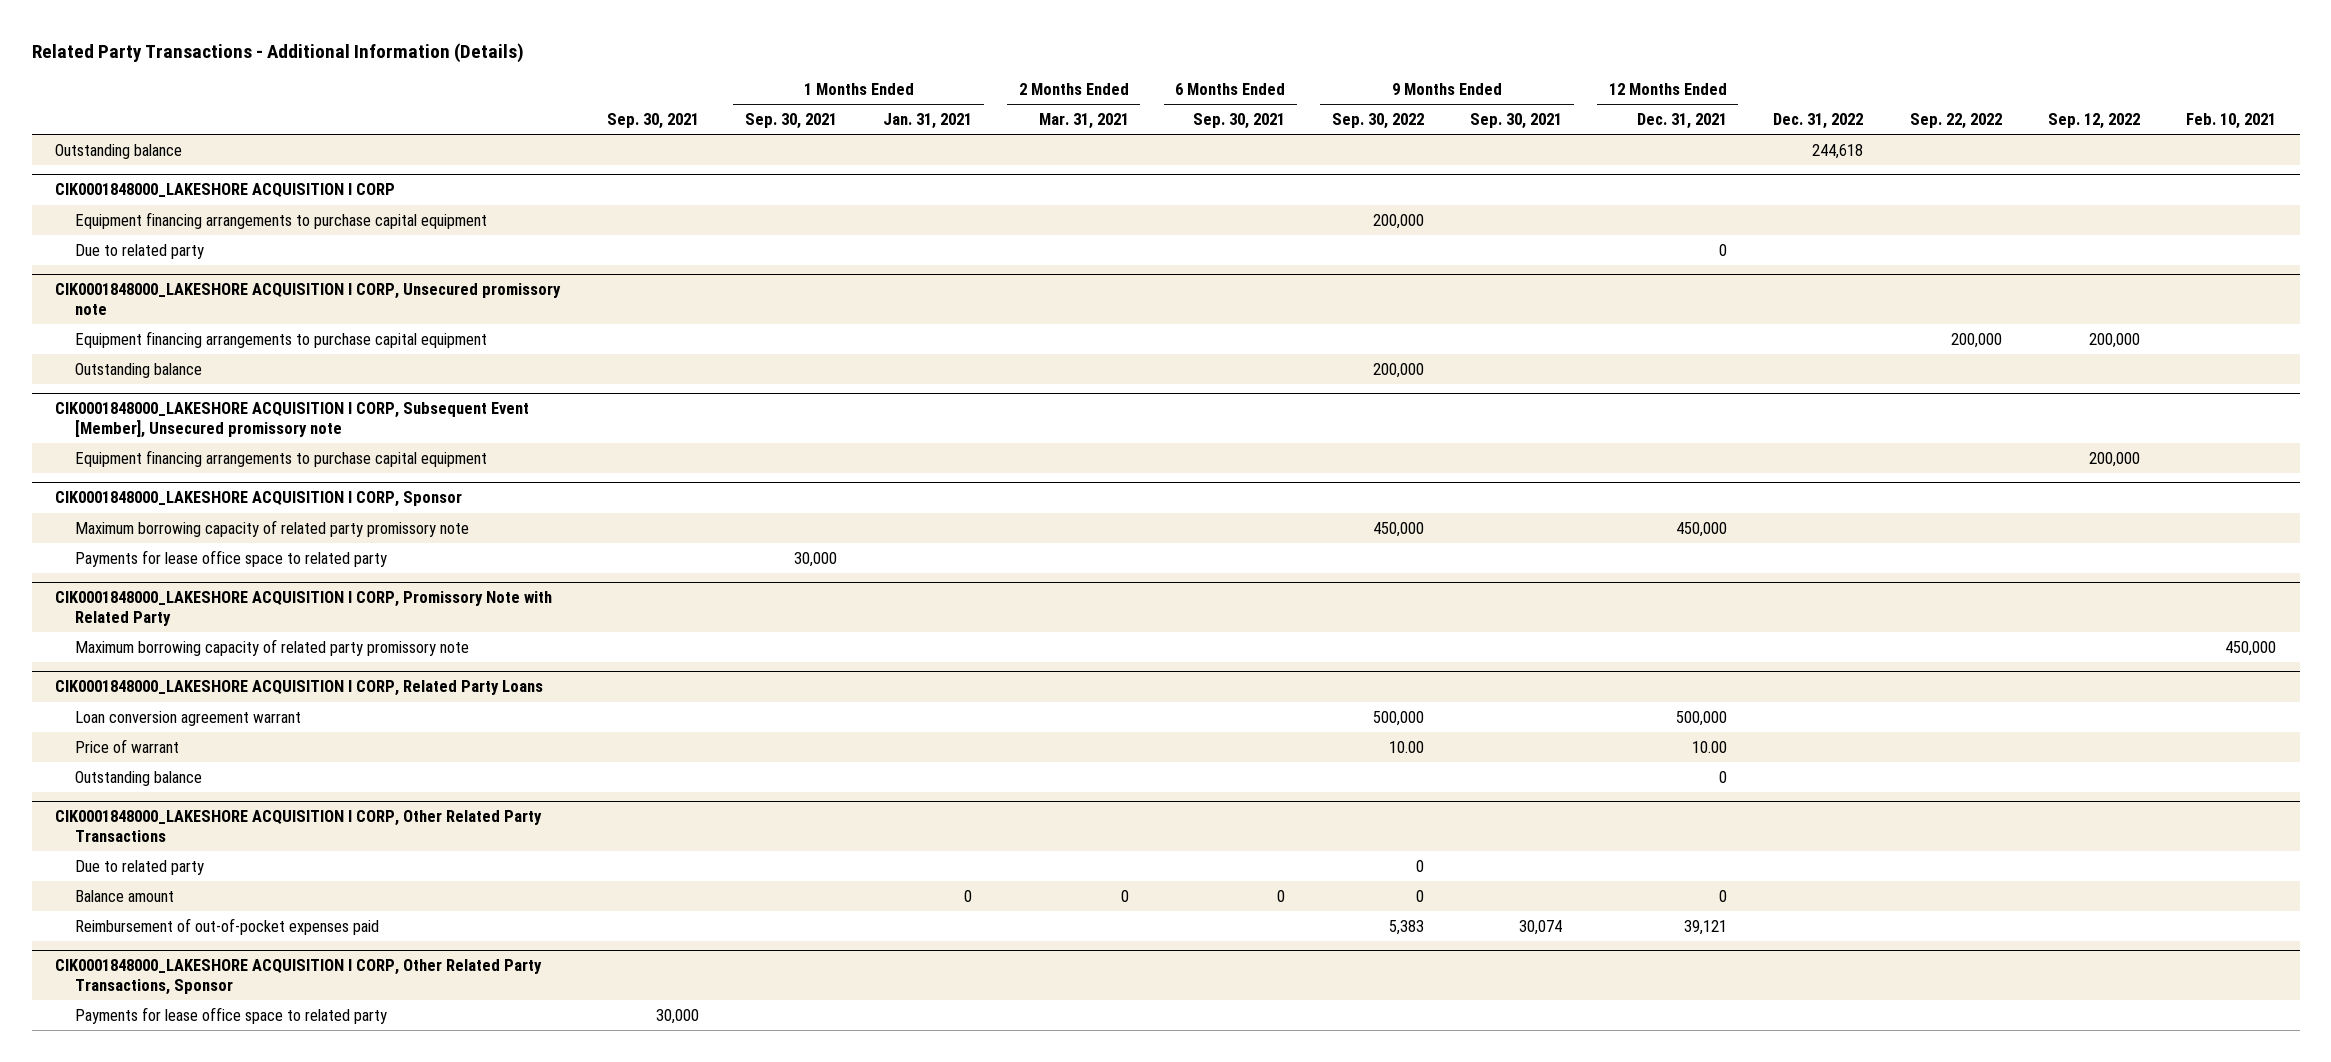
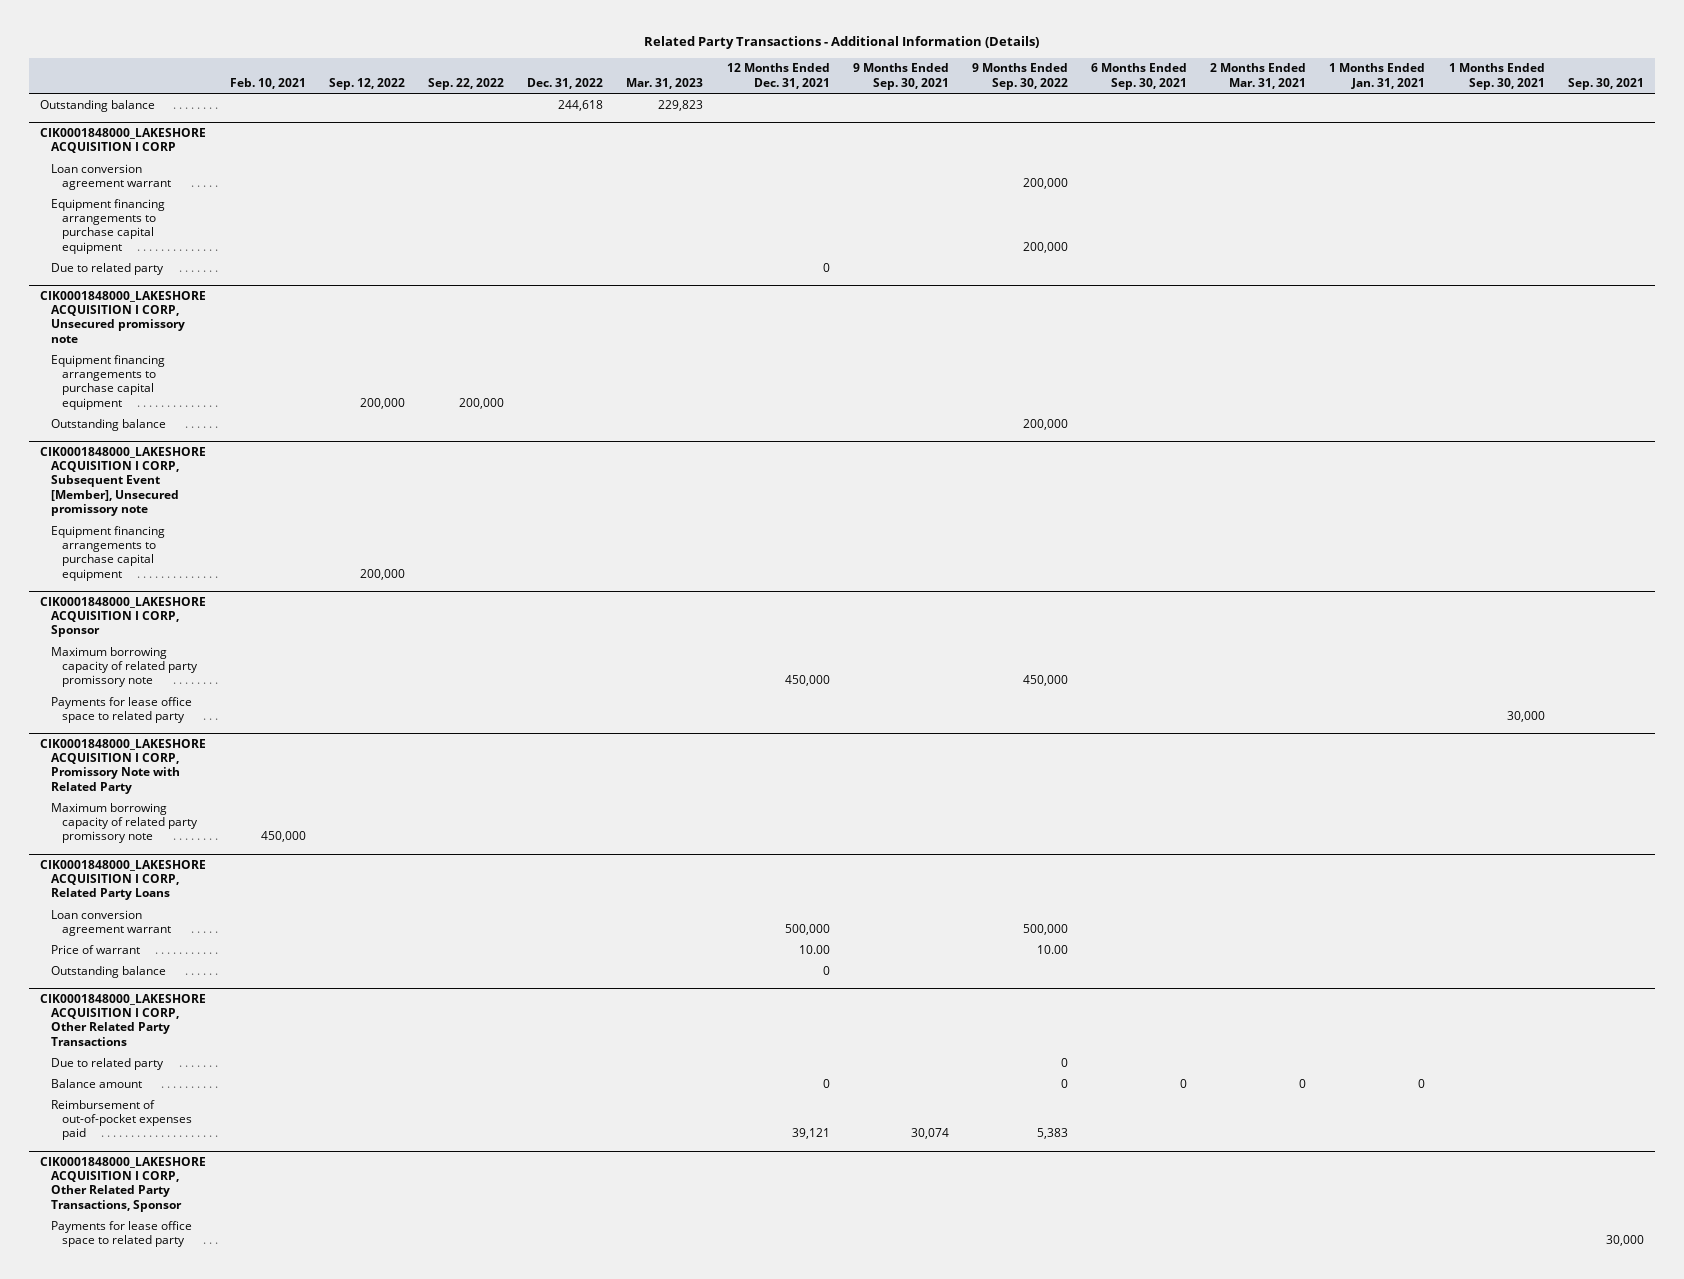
none -> [626,77,704,89] Mar. 31, 2023
none -> [51,163,171,190] Loan conversion agreement warrant

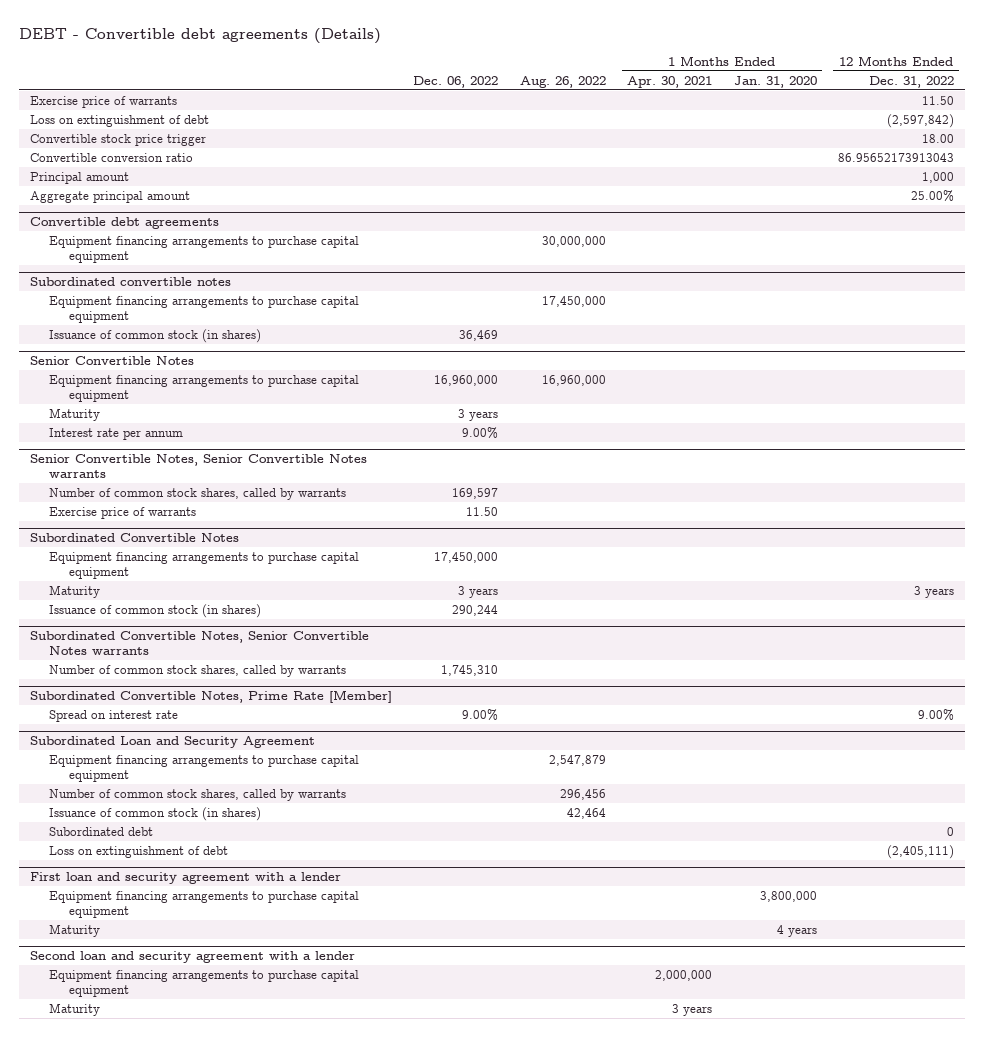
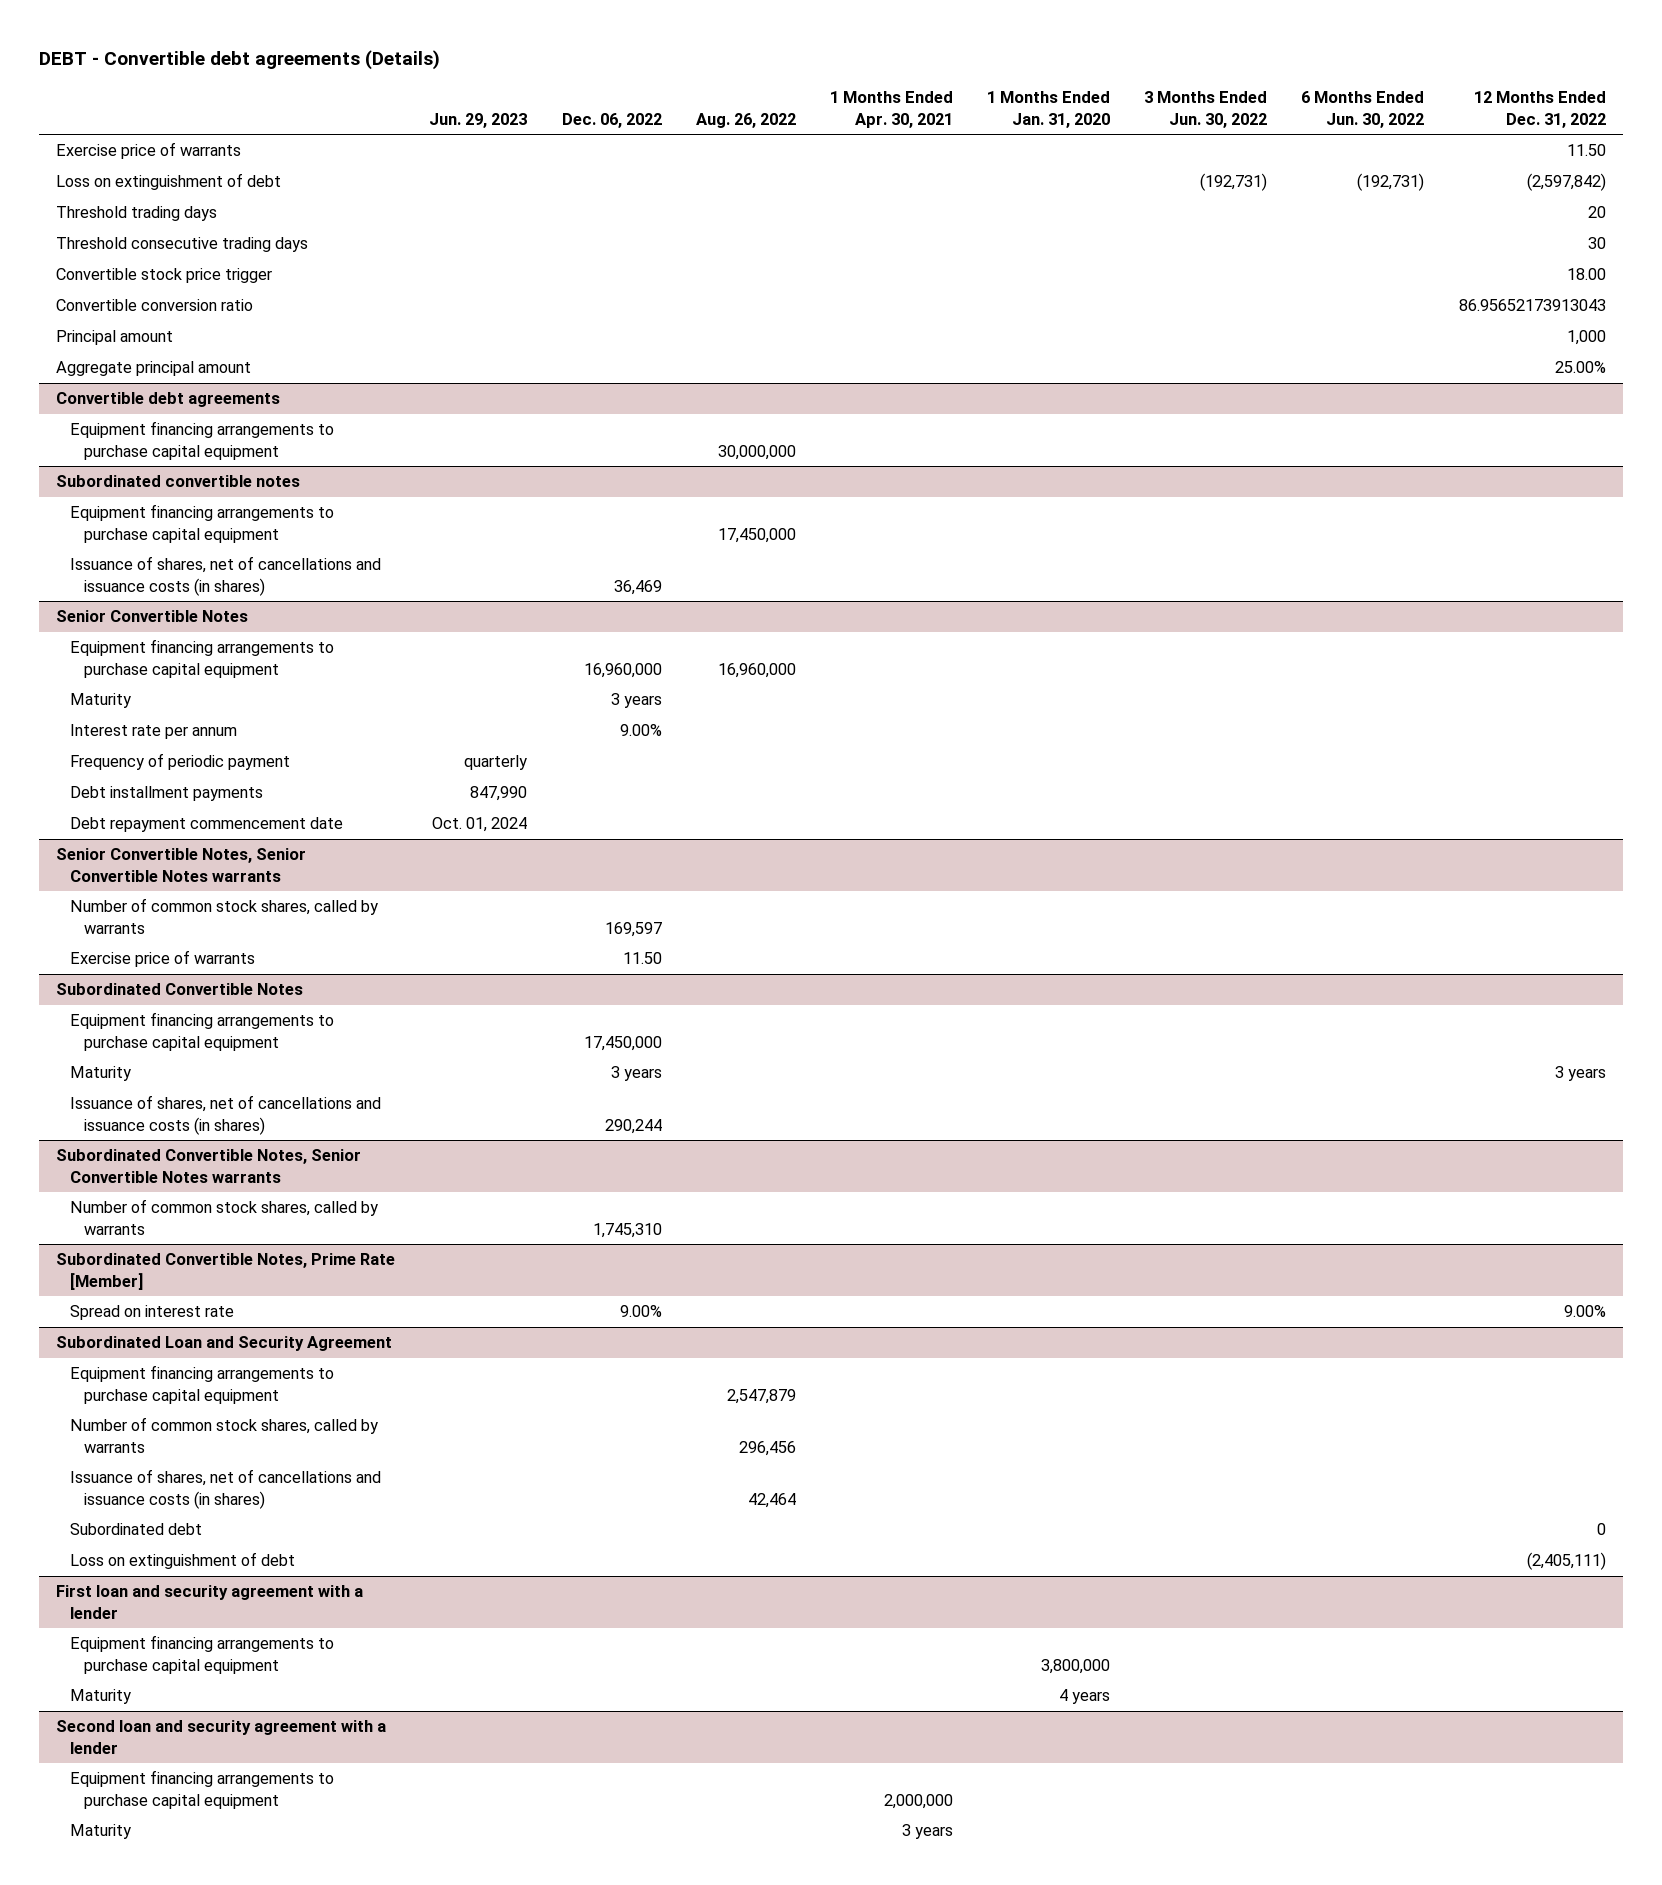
none -> [429,112,528,128] Jun. 29, 2023
none -> [1144,91,1268,128] 3 Months Ended Jun. 30, 2022
none -> [1301,91,1425,128] 6 Months Ended Jun. 30, 2022
none -> [56,206,218,222] Threshold trading days
none -> [56,237,309,253] Threshold consecutive trading days
[49,328,262,343] Issuance of common stock (in shares) -> [70,556,382,596] Issuance of shares, net of cancellations and issuance costs (in shares)
none -> [70,753,291,771] Frequency of periodic payment
none -> [70,786,264,802] Debt installment payments
none -> [70,817,344,833] Debt repayment commencement date
[49,603,262,618] Issuance of common stock (in shares) -> [70,1095,382,1135] Issuance of shares, net of cancellations and issuance costs (in shares)
[49,806,262,821] Issuance of common stock (in shares) -> [70,1469,382,1509] Issuance of shares, net of cancellations and issuance costs (in shares)

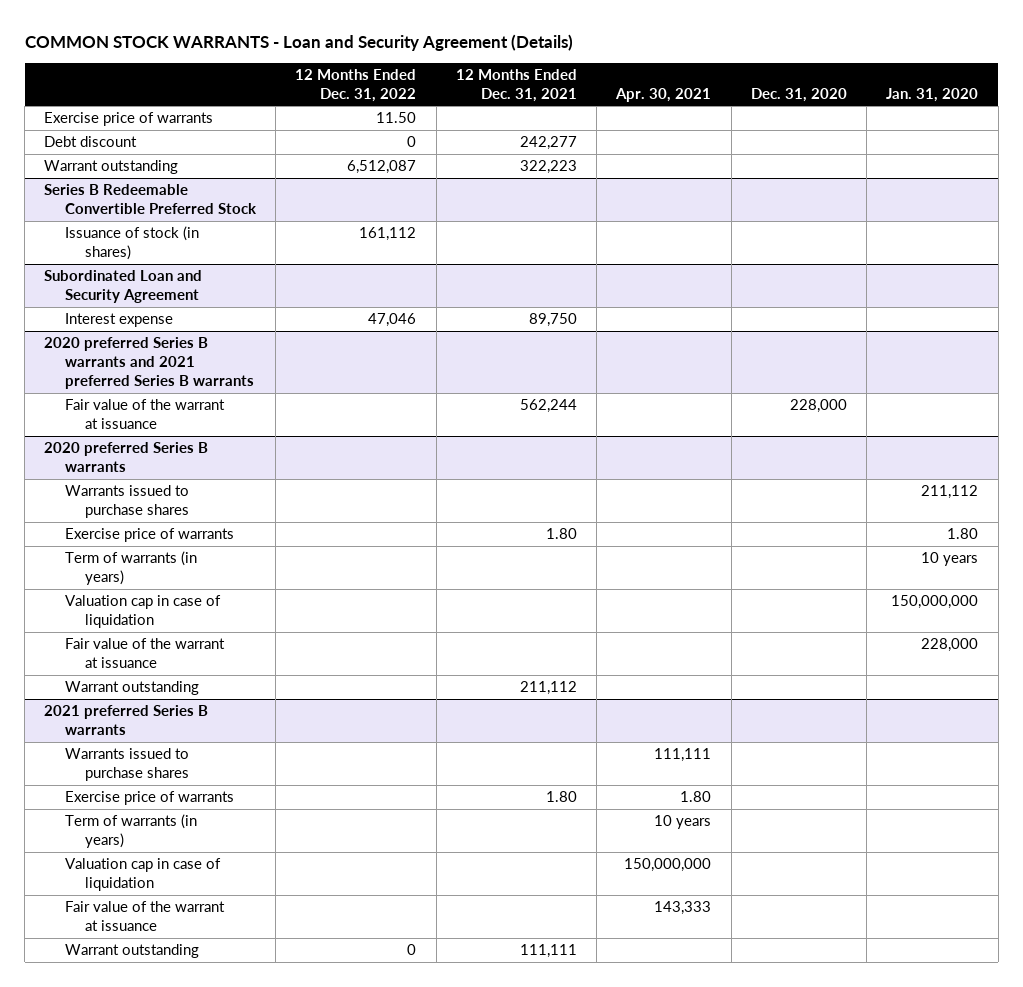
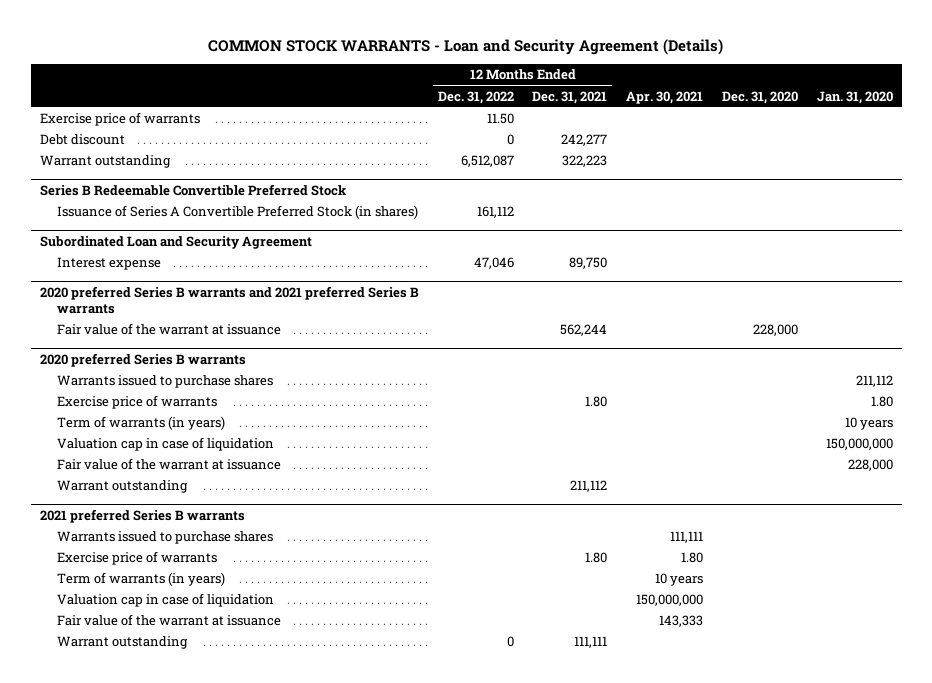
[64,226,199,261] Issuance of stock (in shares) -> [56,205,418,220] Issuance of Series A Convertible Preferred Stock (in shares)

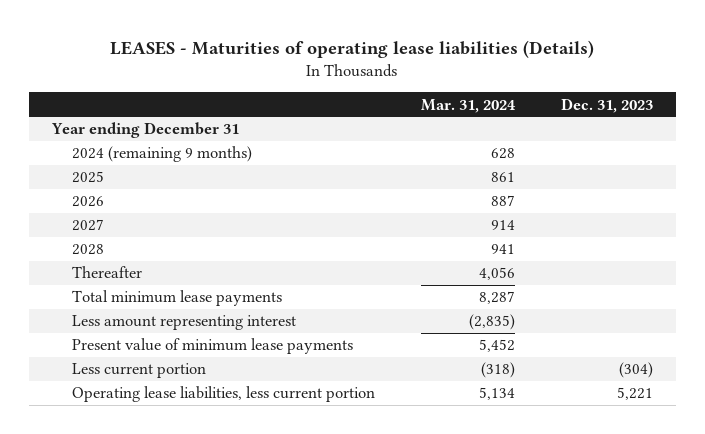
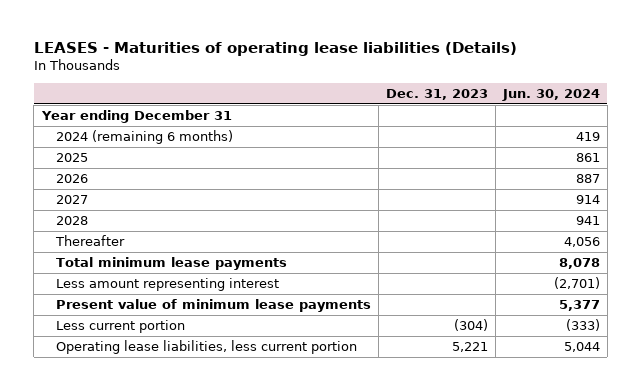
[420,98,516,113] Mar. 31, 2024 -> none
none -> [501,88,600,101] Jun. 30, 2024
[72,146,253,163] 2024 (remaining 9 months) -> [55,130,233,145] 2024 (remaining 6 months)

